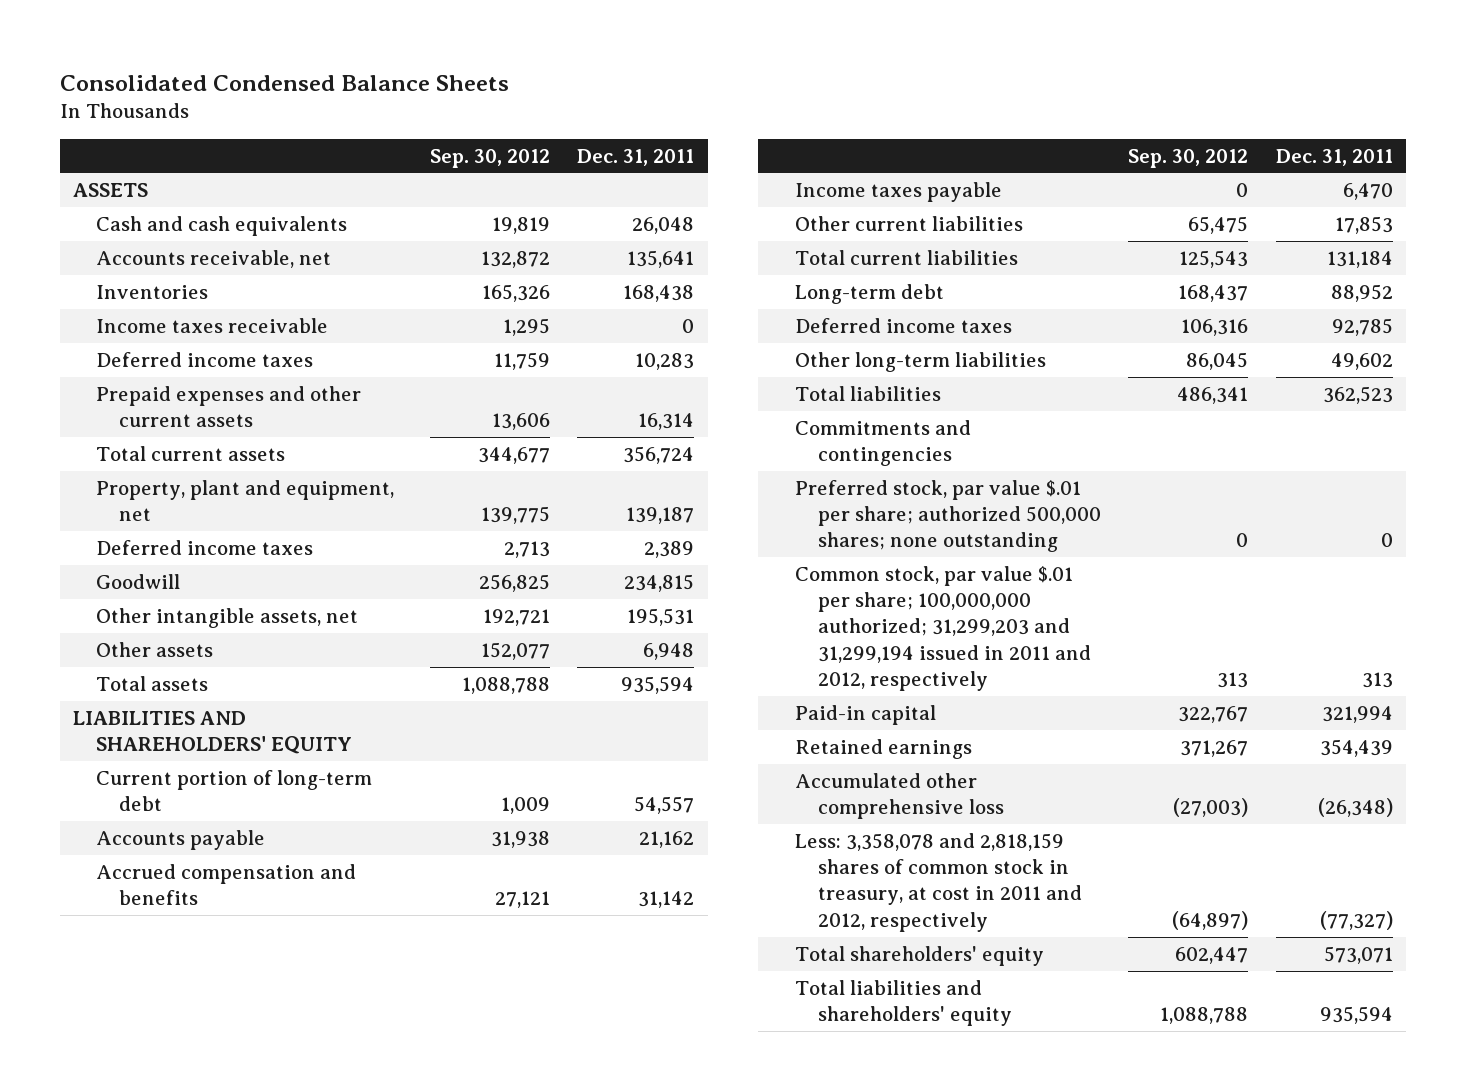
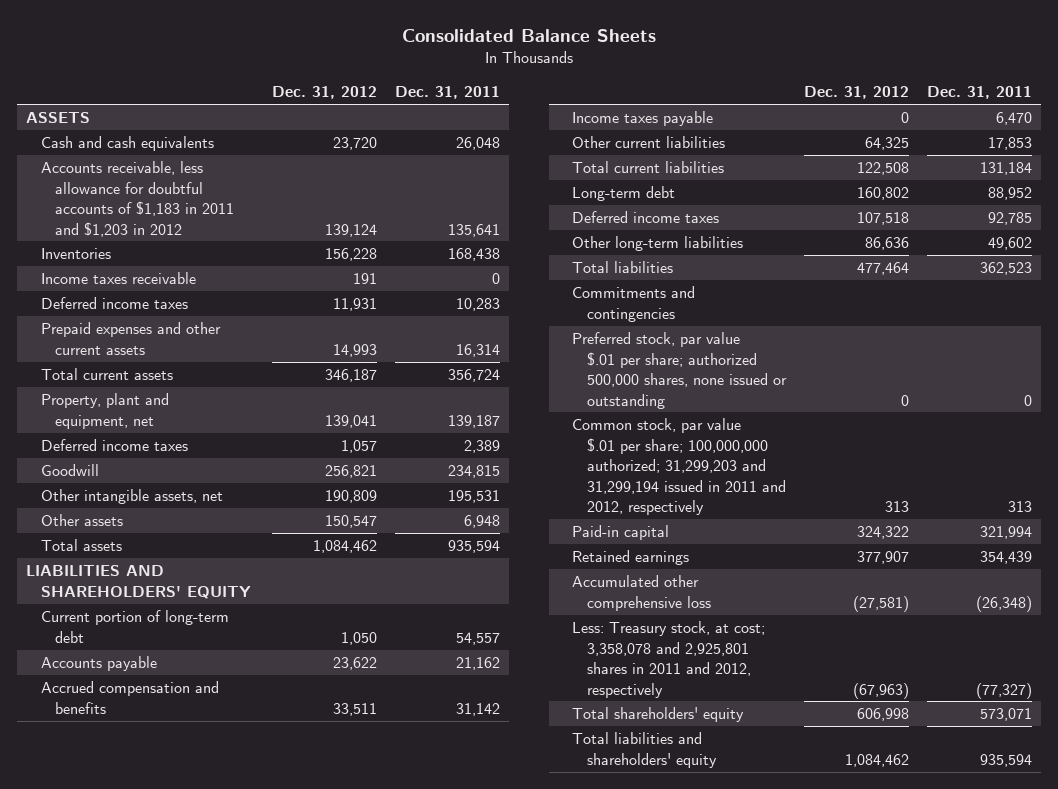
[59,75,509,92] Consolidated Condensed Balance Sheets -> [402,28,657,42] Consolidated Balance Sheets
[429,148,550,168] Sep. 30, 2012 -> none
none -> [272,86,378,100] Dec. 31, 2012
[96,249,332,268] Accounts receivable, net -> [40,161,234,237] Accounts receivable, less allowance for doubtful accounts of $1,183 in 2011 and $1,203 in 2012
[795,479,1102,553] Preferred stock, par value $.01 per share; authorized 500,000 shares; none outstanding -> [572,332,787,409] Preferred stock, par value $.01 per share; authorized 500,000 shares, none issued or outstanding
[795,832,1083,932] Less: 3,358,078 and 2,818,159 shares of common stock in treasury, at cost in 2011 and 2012, respectively -> [572,621,766,698] Less: Treasury stock, at cost; 3,358,078 and 2,925,801 shares in 2011 and 2012, respectively

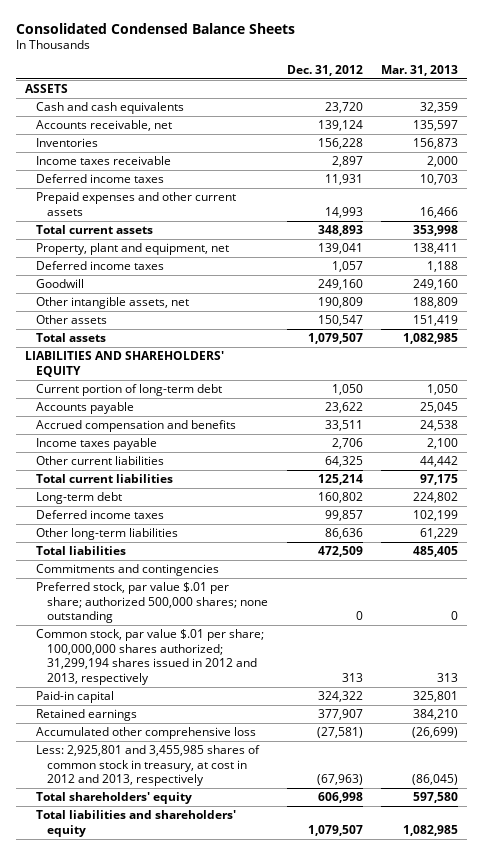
[402,28,657,42] Consolidated Balance Sheets -> [15,22,295,34] Consolidated Condensed Balance Sheets
[395,86,501,100] Dec. 31, 2011 -> none
none -> [381,64,459,76] Mar. 31, 2013
[40,161,234,237] Accounts receivable, less allowance for doubtful accounts of $1,183 in 2011 and $1,203 in 2012 -> [35,120,172,132] Accounts receivable, net
[353,273,378,285] 191 -> [331,156,363,168] 2,897
[325,369,378,383] 346,187 -> [317,225,363,237] 348,893
[325,465,378,479] 256,821 -> [317,279,363,291] 249,160
[313,540,378,554] 1,084,462 -> [307,333,363,345] 1,079,507
[900,112,909,124] 0 -> [331,438,363,450] 2,706
[856,162,909,176] 122,508 -> [317,474,363,486] 125,214
[856,212,909,226] 107,518 -> [324,510,363,522] 99,857
[856,262,909,276] 477,464 -> [317,546,363,558] 472,509
[572,332,787,409] Preferred stock, par value $.01 per share; authorized 500,000 shares, none issued or outstanding -> [35,582,269,624] Preferred stock, par value $.01 per share; authorized 500,000 shares; none outstanding
[572,418,786,516] Common stock, par value $.01 per share; 100,000,000 authorized; 31,299,203 and 31,299,194 issued in 2011 and 2012, respectively -> [35,629,264,685] Common stock, par value $.01 per share; 100,000,000 shares authorized; 31,299,194 shares issued in 2012 and 2013, respectively
[572,621,766,698] Less: Treasury stock, at cost; 3,358,078 and 2,925,801 shares in 2011 and 2012, respectively -> [35,745,260,787] Less: 2,925,801 and 3,455,985 shares of common stock in treasury, at cost in 2012 and 2013, respectively
[844,753,909,767] 1,084,462 -> [307,824,363,836] 1,079,507

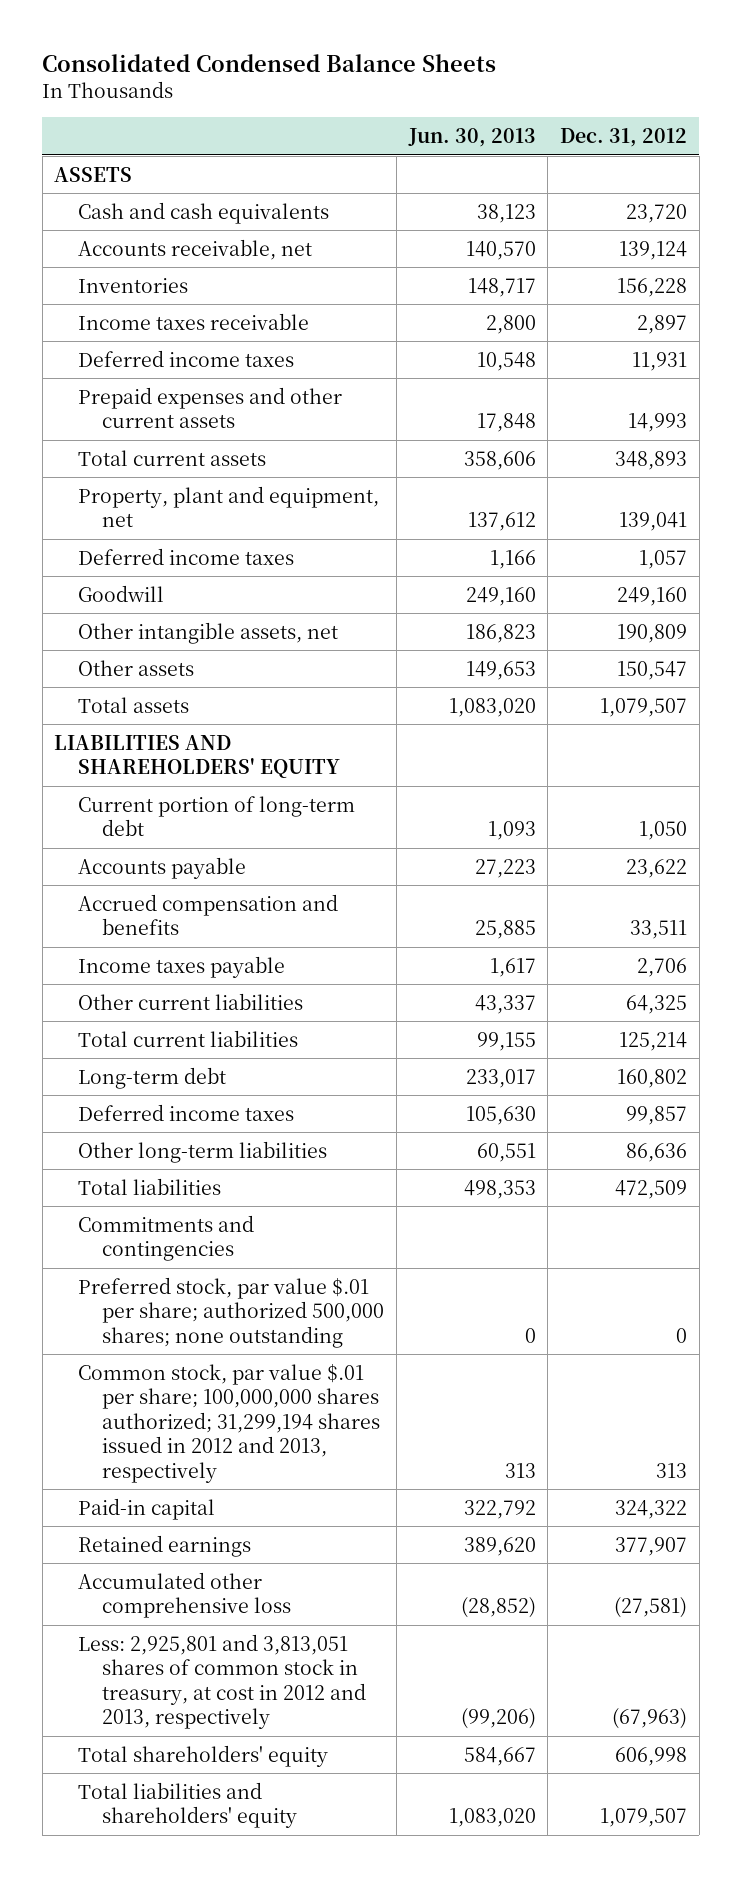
[381,64,459,76] Mar. 31, 2013 -> none
none -> [407,128,536,148] Jun. 30, 2013
[35,745,260,787] Less: 2,925,801 and 3,455,985 shares of common stock in treasury, at cost in 2012 and 2013, respectively -> [78,1633,367,1730] Less: 2,925,801 and 3,813,051 shares of common stock in treasury, at cost in 2012 and 2013, respectively

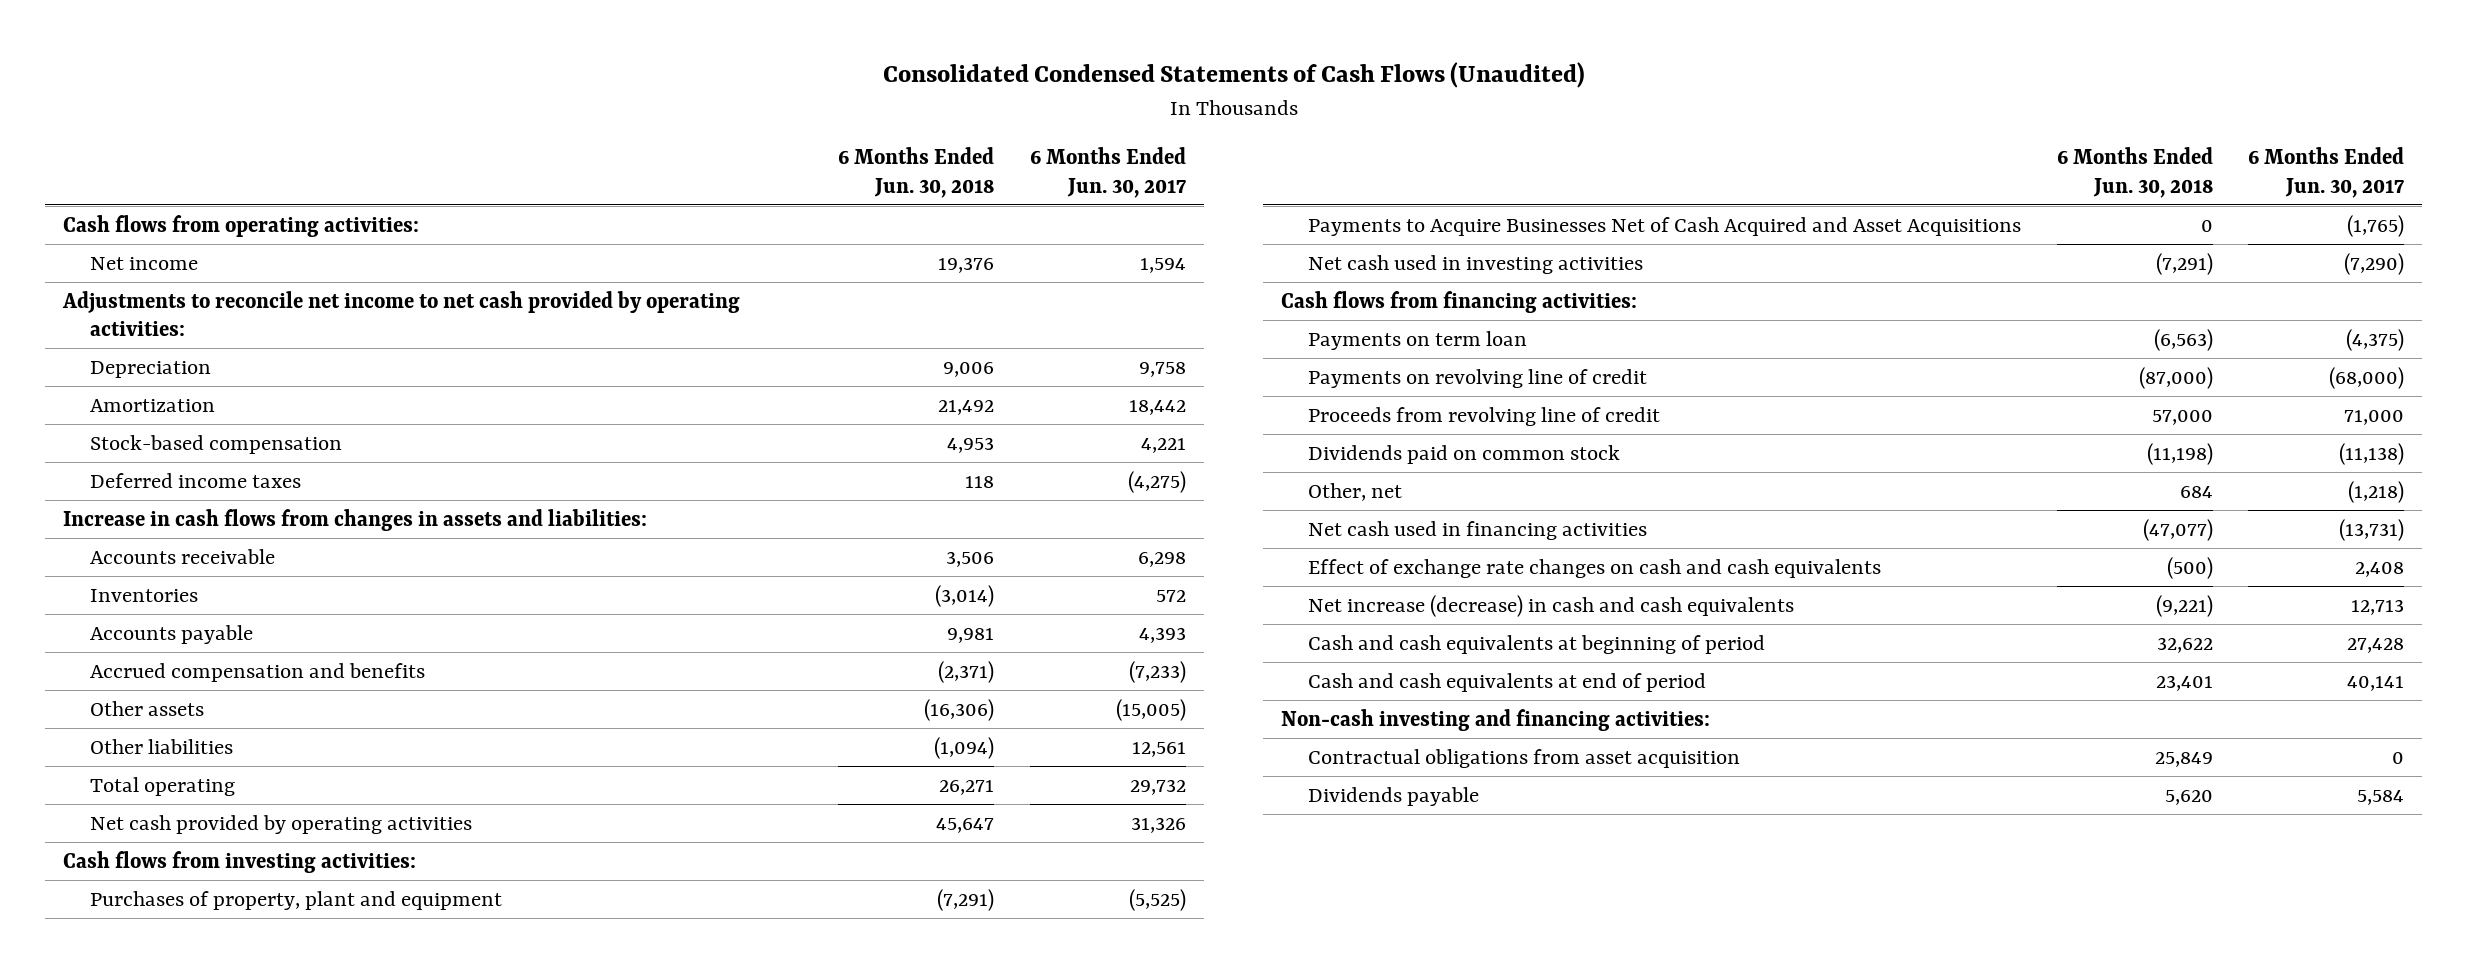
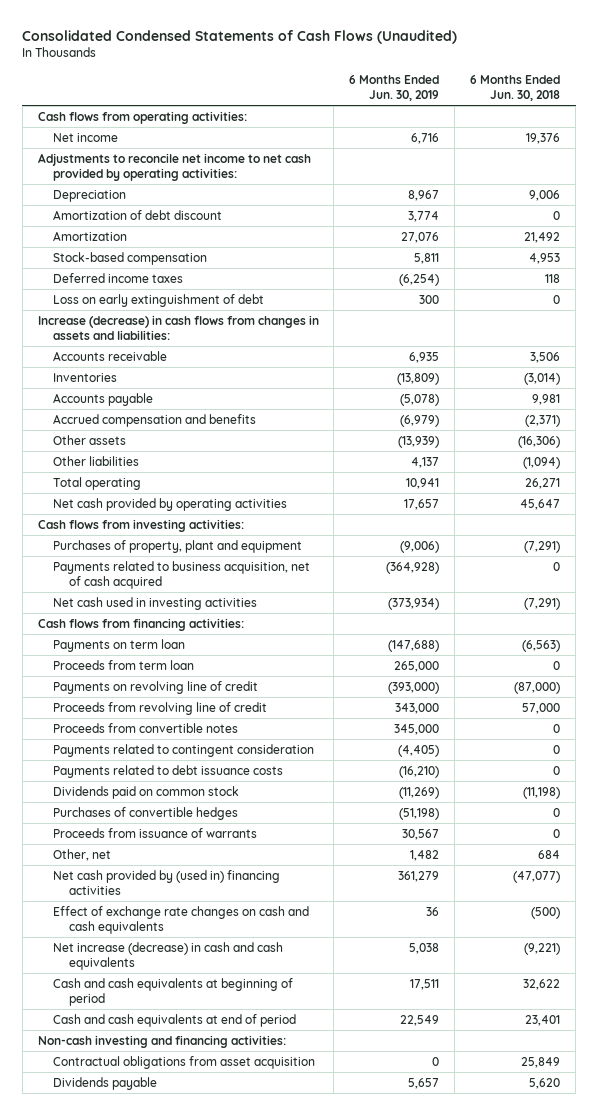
[1029,147,1186,198] 6 Months Ended Jun. 30, 2017 -> none
none -> [349,75,440,102] 6 Months Ended Jun. 30, 2019
none -> [53,209,223,220] Amortization of debt discount
none -> [53,293,265,307] Loss on early extinguishment of debt
[62,508,647,531] Increase in cash flows from changes in assets and liabilities: -> [37,314,319,340] Increase (decrease) in cash flows from changes in assets and liabilities:
[1308,216,2022,236] Payments to Acquire Businesses Net of Cash Acquired and Asset Acquisitions -> [53,560,311,589] Payments related to business acquisition, net of cash acquired
none -> [53,659,195,670] Proceeds from term loan
none -> [53,722,239,733] Proceeds from convertible notes
none -> [53,743,315,757] Payments related to contingent consideration
none -> [53,764,284,778] Payments related to debt issuance costs
none -> [53,806,239,820] Purchases of convertible hedges
none -> [53,827,258,838] Proceeds from issuance of warrants
[1308,520,1648,540] Net cash used in financing activities -> [53,869,281,895] Net cash provided by (used in) financing activities

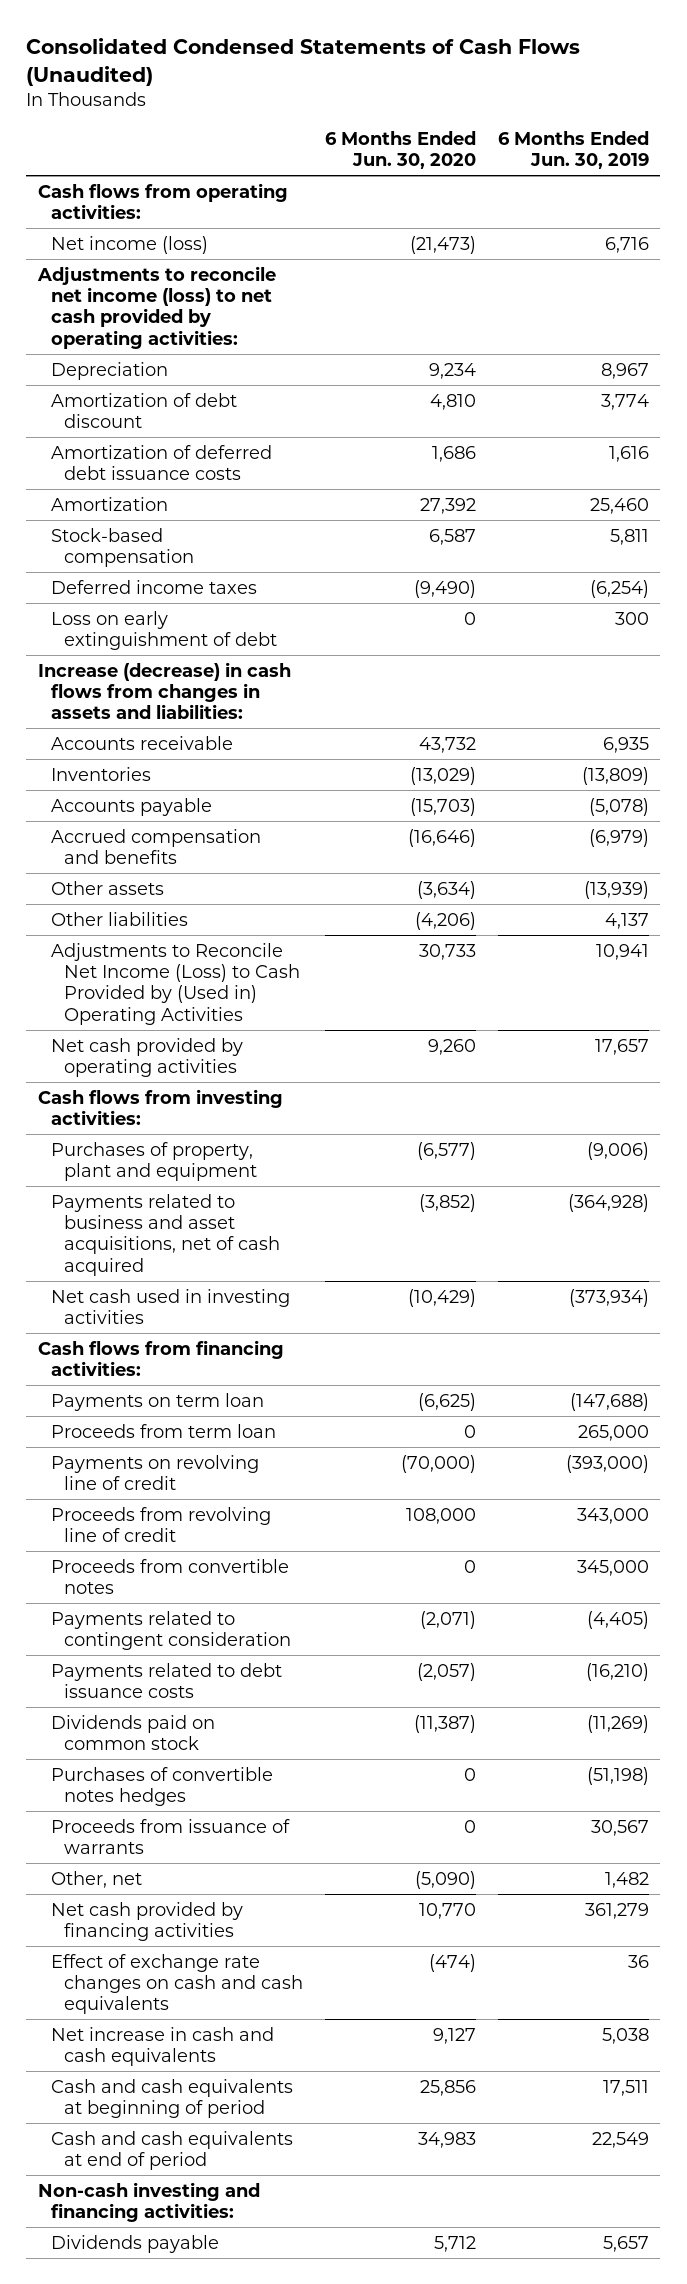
[470,75,561,102] 6 Months Ended Jun. 30, 2018 -> none
none -> [324,130,476,170] 6 Months Ended Jun. 30, 2020
[53,132,119,142] Net income -> [50,235,208,254] Net income (loss)
[37,152,311,181] Adjustments to reconcile net income to net cash provided by operating activities: -> [36,265,276,349] Adjustments to reconcile net income (loss) to net cash provided by operating activities:
none -> [50,444,272,480] Amortization of deferred debt issuance costs
[401,231,440,243] 27,076 -> [590,497,650,514] 25,460
[53,476,142,490] Total operating -> [50,942,300,1025] Adjustments to Reconcile Net Income (Loss) to Cash Provided by (Used in) Operating Activities
[53,560,311,589] Payments related to business acquisition, net of cash acquired -> [50,1193,280,1276] Payments related to business and asset acquisitions, net of cash acquired
[53,806,239,820] Purchases of convertible hedges -> [50,1766,273,1806] Purchases of convertible notes hedges
[53,869,281,895] Net cash provided by (used in) financing activities -> [50,1901,243,1941] Net cash provided by financing activities
[53,941,284,970] Net increase (decrease) in cash and cash equivalents -> [50,2026,274,2066] Net increase in cash and cash equivalents
[53,1055,316,1069] Contractual obligations from asset acquisition -> none

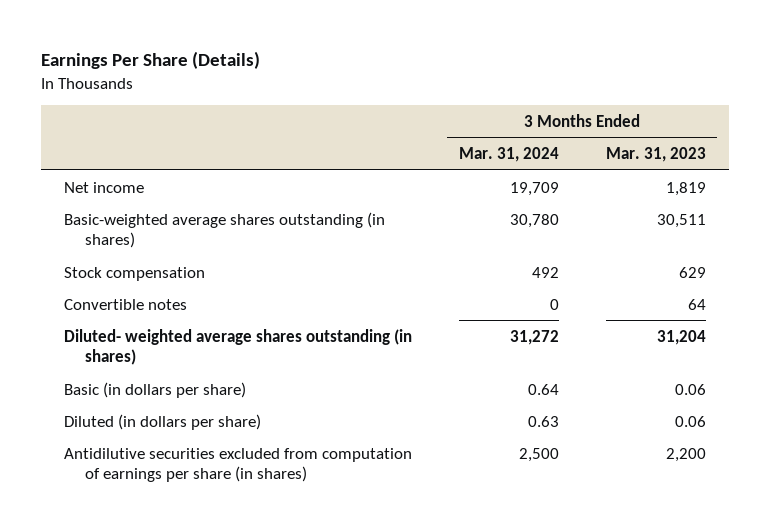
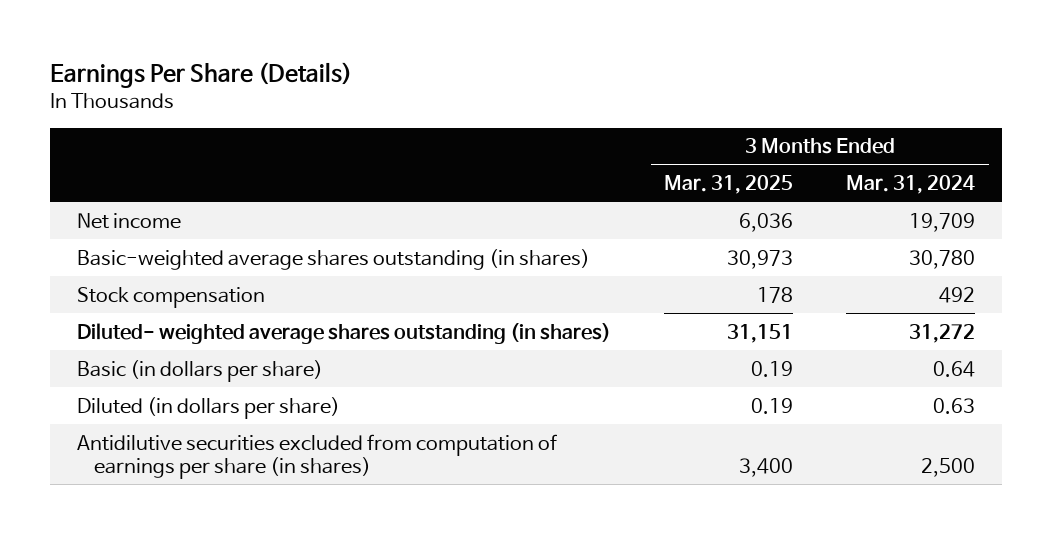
[605,147,706,163] Mar. 31, 2023 -> none
none -> [663,174,793,194] Mar. 31, 2025
[63,298,187,310] Convertible notes -> none

